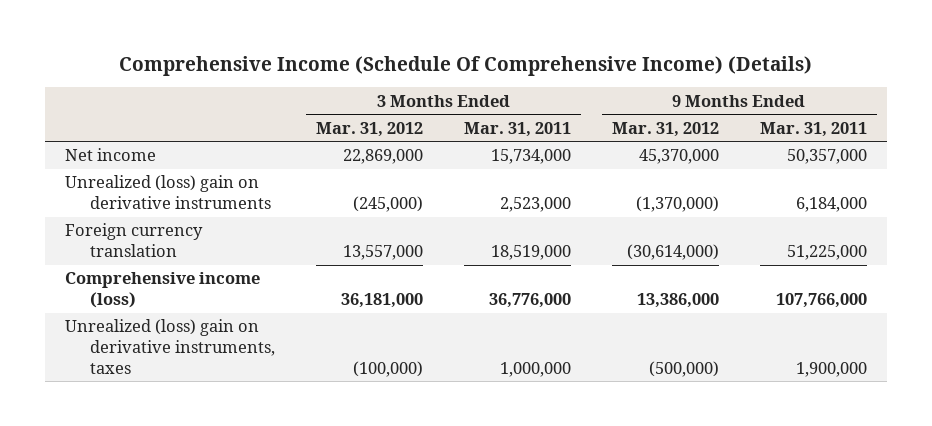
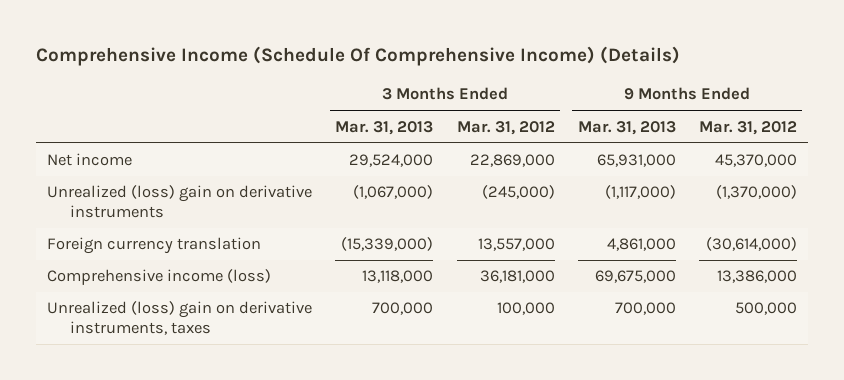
[463,121,571,137] Mar. 31, 2011 -> none
[759,121,867,137] Mar. 31, 2011 -> none
none -> [335,120,434,135] Mar. 31, 2013
none -> [577,120,676,135] Mar. 31, 2013
[353,360,424,377] (100,000) -> [496,302,555,316] 100,000
[648,360,719,377] (500,000) -> [734,302,797,316] 500,000

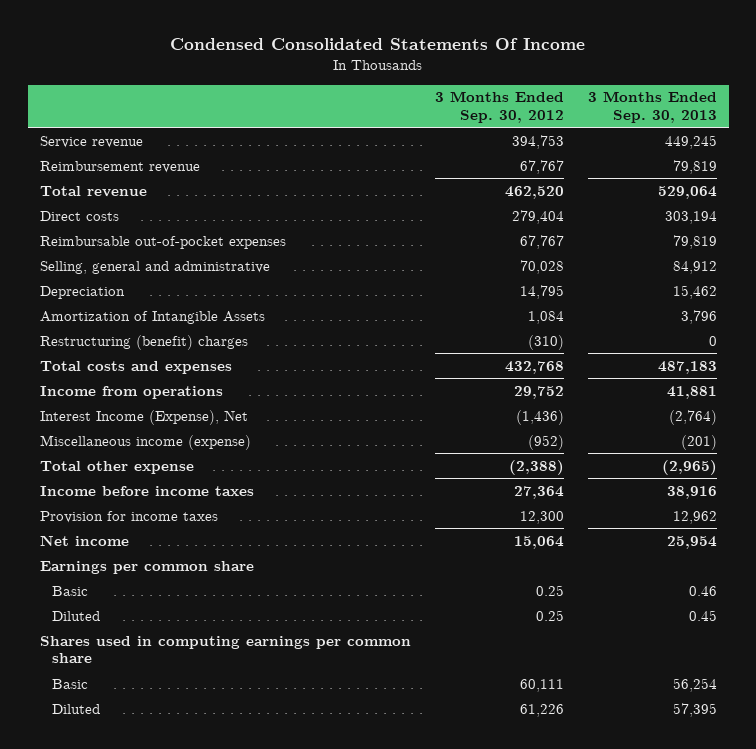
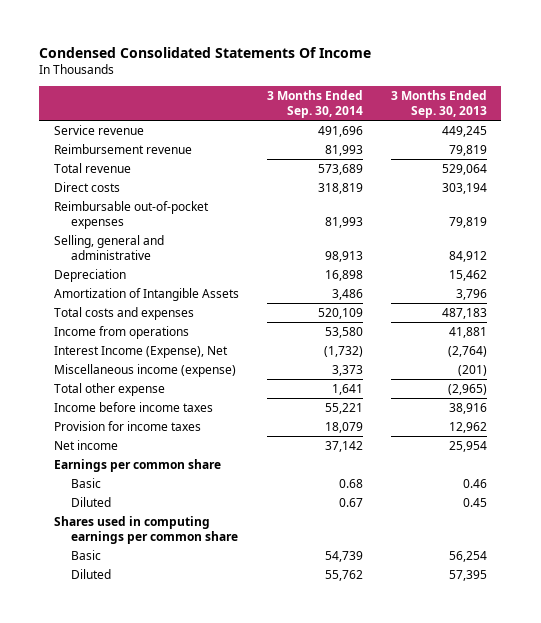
[434,91,564,123] 3 Months Ended Sep. 30, 2012 -> none
none -> [266,90,363,119] 3 Months Ended Sep. 30, 2014
[39,334,248,350] Restructuring (benefit) charges -> none

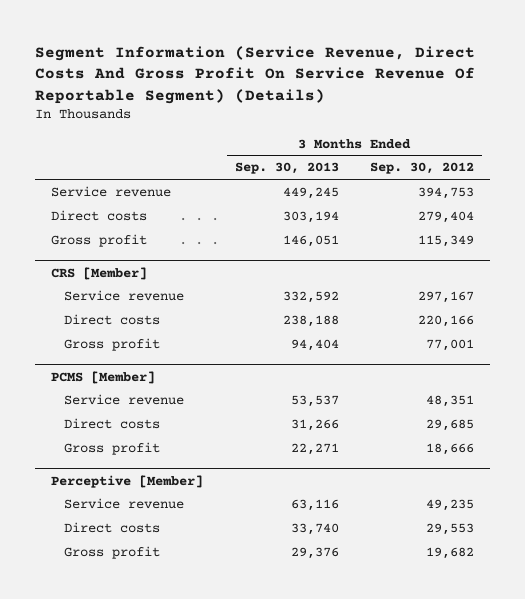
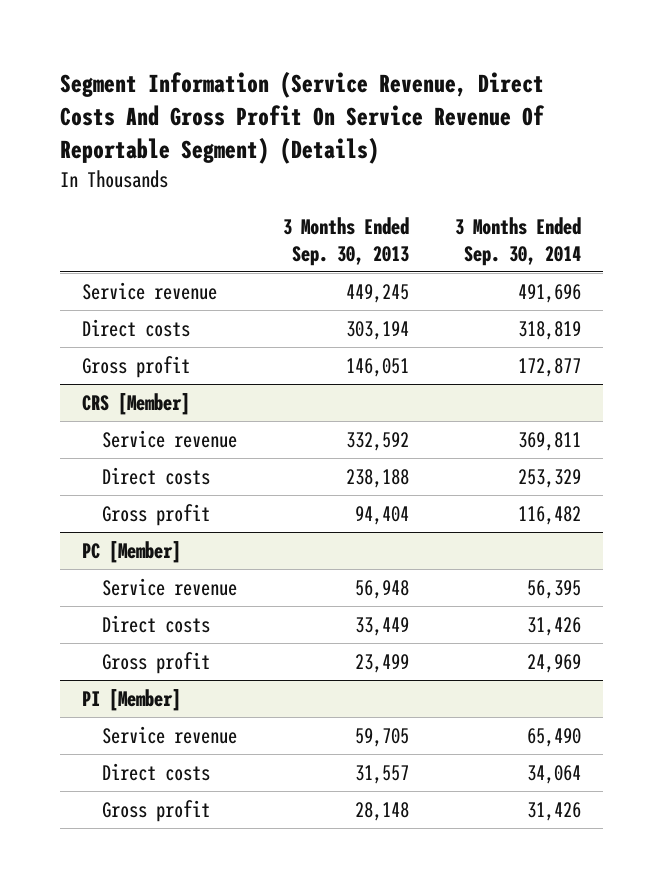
[370,162,475,175] Sep. 30, 2012 -> none
none -> [454,216,581,266] 3 Months Ended Sep. 30, 2014
[50,370,155,384] PCMS [Member] -> none
[50,474,203,488] Perceptive [Member] -> none
none -> [82,540,182,563] PC [Member]
[290,394,339,407] 53,537 -> [354,579,409,599] 56,948
[290,418,339,431] 31,266 -> [354,616,409,636] 33,449
[290,442,339,455] 22,271 -> [354,653,409,673] 23,499
none -> [82,688,182,711] PI [Member]
[290,498,339,511] 63,116 -> [354,727,409,747] 59,705
[290,522,339,535] 33,740 -> [354,764,409,784] 31,557
[290,546,339,559] 29,376 -> [354,801,409,821] 28,148

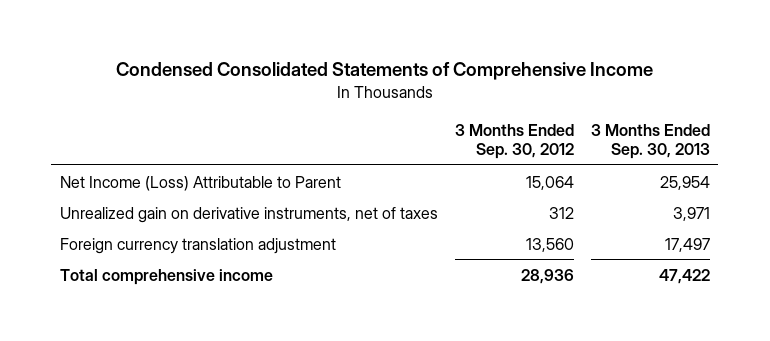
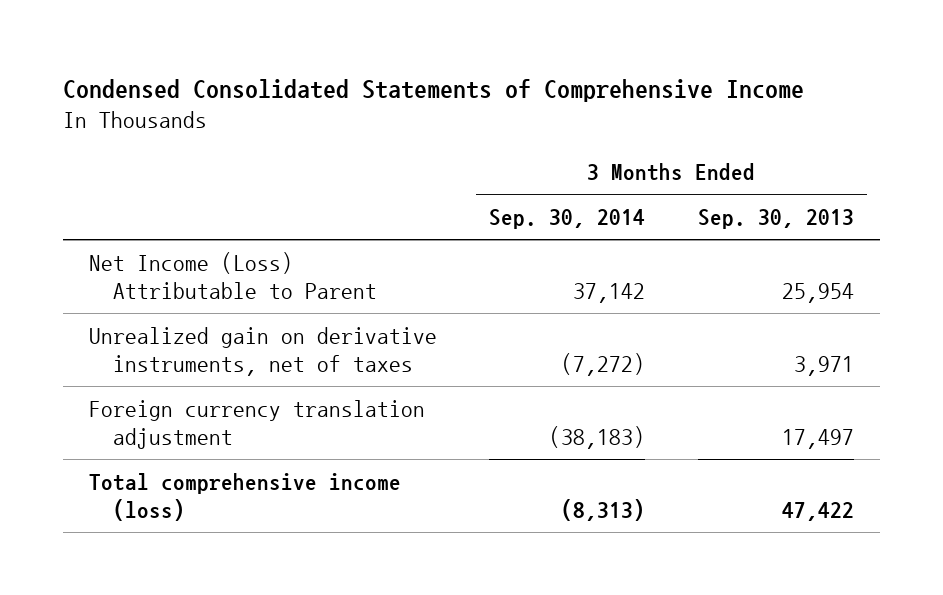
[454,123,574,159] 3 Months Ended Sep. 30, 2012 -> none
none -> [489,209,646,230] Sep. 30, 2014
[59,268,273,285] Total comprehensive income -> [89,472,402,521] Total comprehensive income (loss)

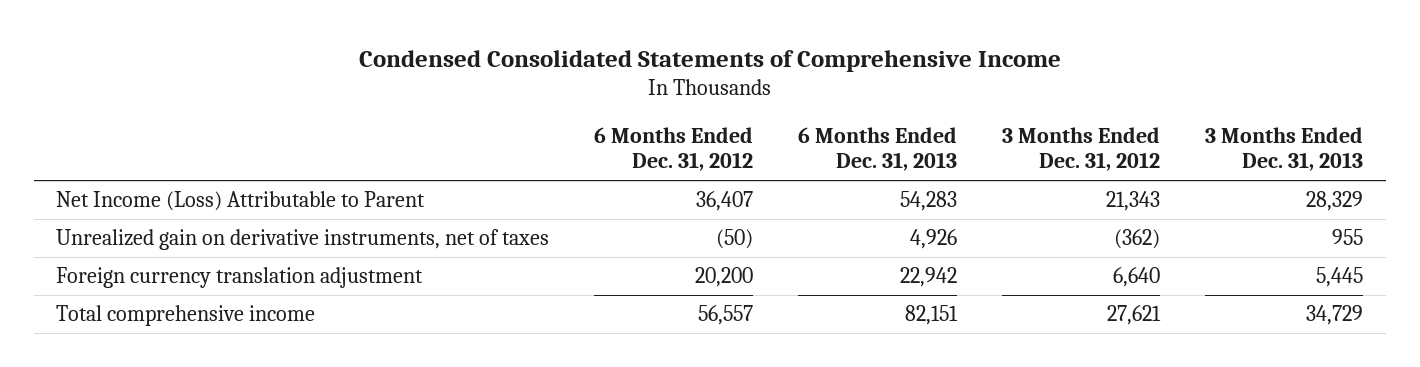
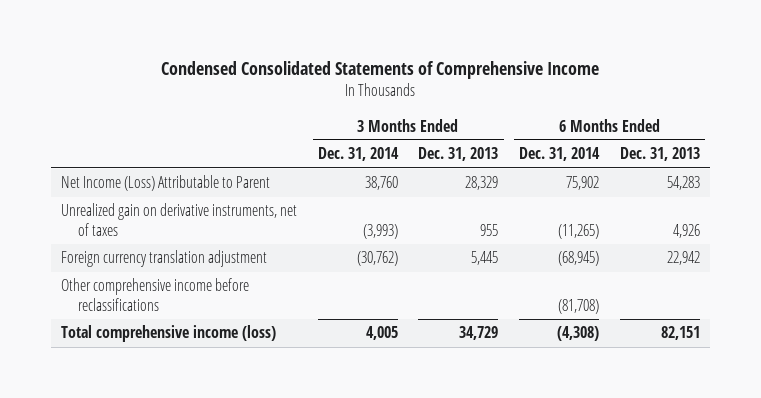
[594,126,754,172] 6 Months Ended Dec. 31, 2012 -> none
[1002,126,1161,172] 3 Months Ended Dec. 31, 2012 -> none
none -> [317,147,399,162] Dec. 31, 2014
none -> [519,147,601,162] Dec. 31, 2014
none -> [61,278,250,312] Other comprehensive income before reclassifications
[56,305,316,327] Total comprehensive income -> [61,325,277,343] Total comprehensive income (loss)

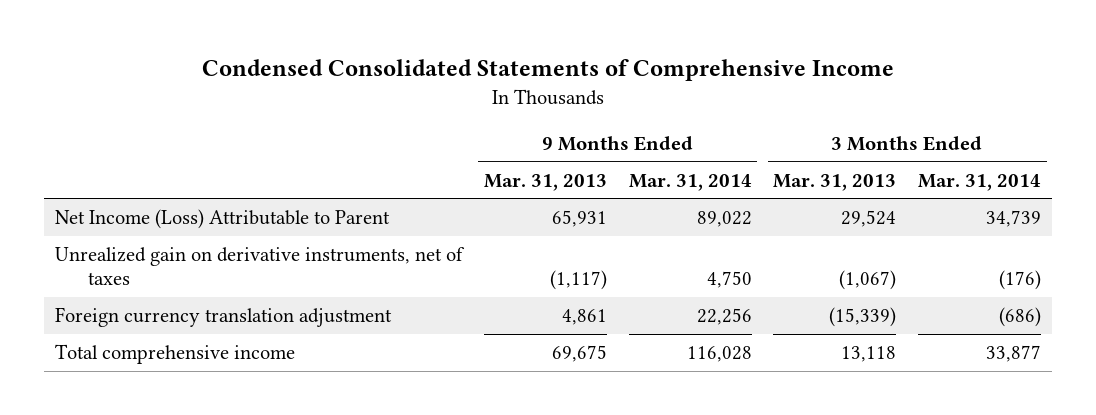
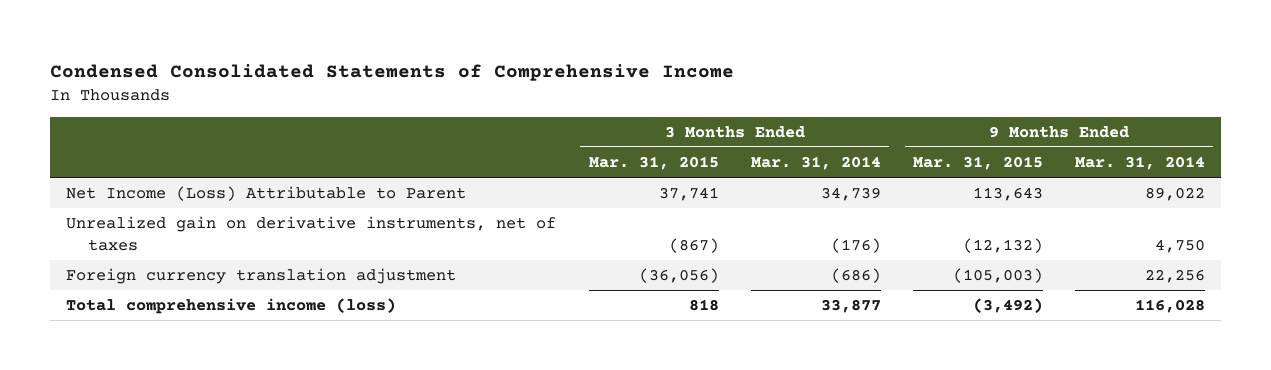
[483,173,607,191] Mar. 31, 2013 -> none
[773,173,897,191] Mar. 31, 2013 -> none
none -> [588,156,719,171] Mar. 31, 2015
none -> [912,156,1043,171] Mar. 31, 2015
[54,344,295,365] Total comprehensive income -> [66,298,397,315] Total comprehensive income (loss)

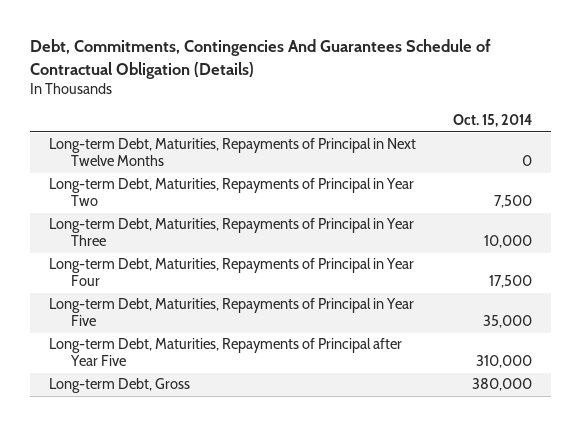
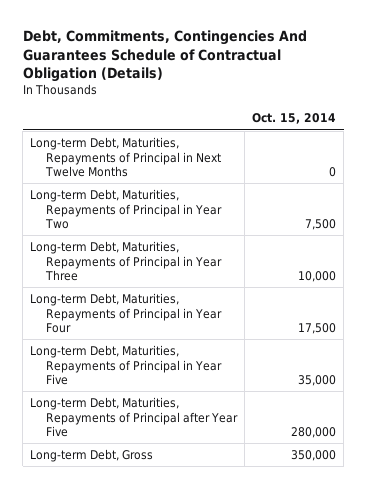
[476,355,533,369] 310,000 -> [291,427,337,439] 280,000
[472,378,533,392] 380,000 -> [291,449,337,461] 350,000

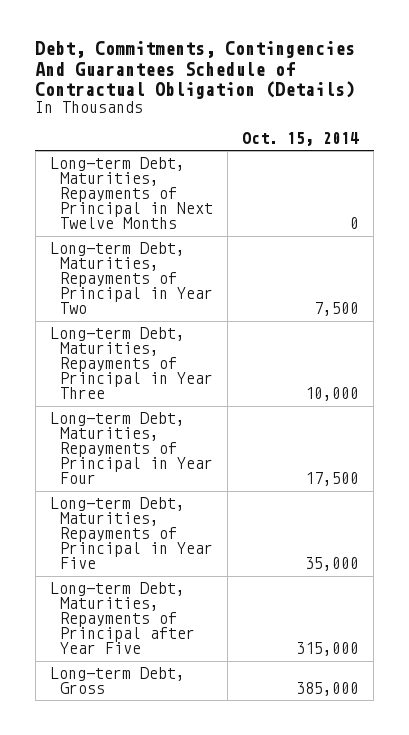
[291,427,337,439] 280,000 -> [296,642,360,657] 315,000
[291,449,337,461] 350,000 -> [296,682,360,697] 385,000

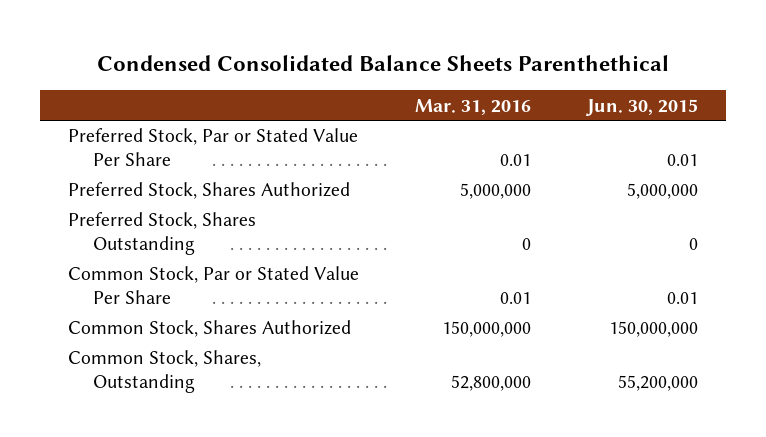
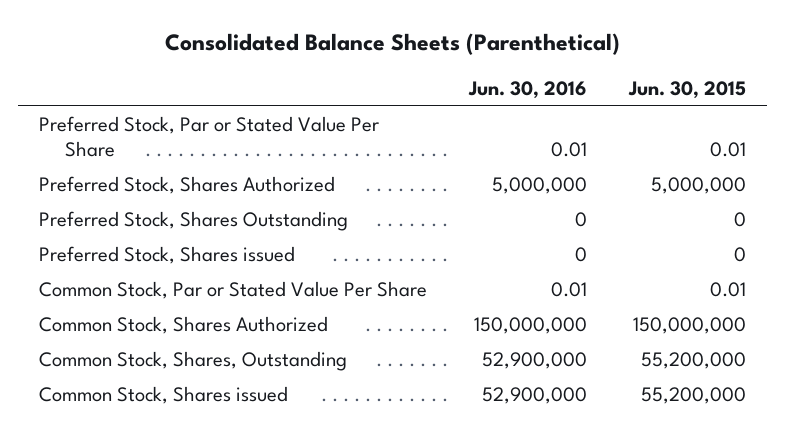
[97,54,670,71] Condensed Consolidated Balance Sheets Parenthethical -> [164,33,620,56] Consolidated Balance Sheets (Parenthetical)
[415,98,532,115] Mar. 31, 2016 -> none
none -> [468,81,588,100] Jun. 30, 2016
none -> [39,246,296,265] Preferred Stock, Shares issued
none -> [39,386,289,405] Common Stock, Shares issued

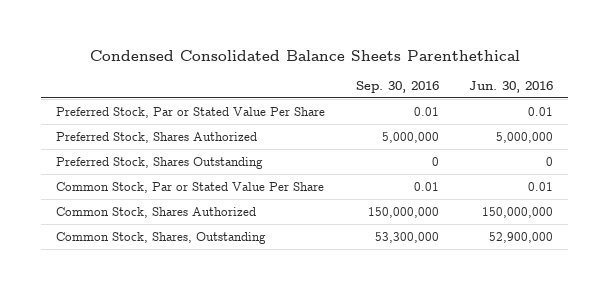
[164,33,620,56] Consolidated Balance Sheets (Parenthetical) -> [89,49,520,61] Condensed Consolidated Balance Sheets Parenthethical
[628,81,747,100] Jun. 30, 2015 -> none
none -> [355,80,439,93] Sep. 30, 2016
[39,246,296,265] Preferred Stock, Shares issued -> none
[39,386,289,405] Common Stock, Shares issued -> none

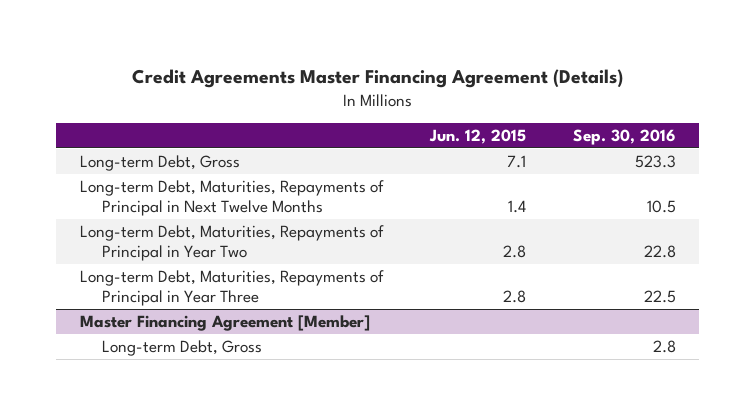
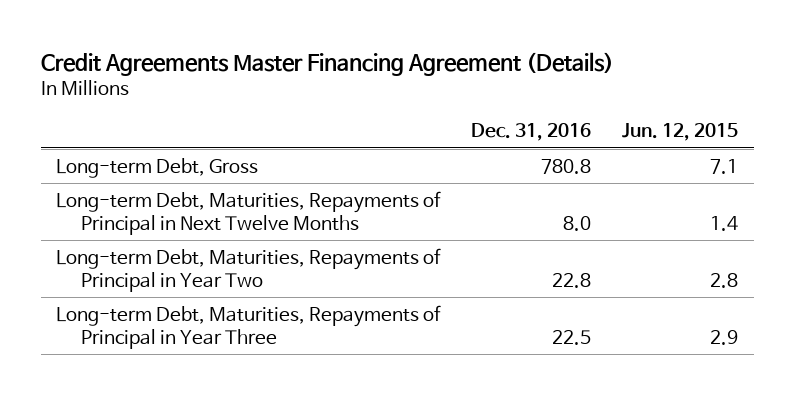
[572,128,676,145] Sep. 30, 2016 -> none
none -> [471,123,592,142] Dec. 31, 2016
[79,315,370,332] Master Financing Agreement [Member] -> none
[101,340,262,357] Long-term Debt, Gross -> none
[503,290,527,304] 2.8 -> [710,329,739,345] 2.9

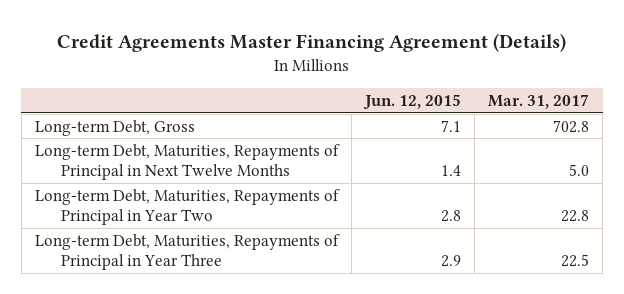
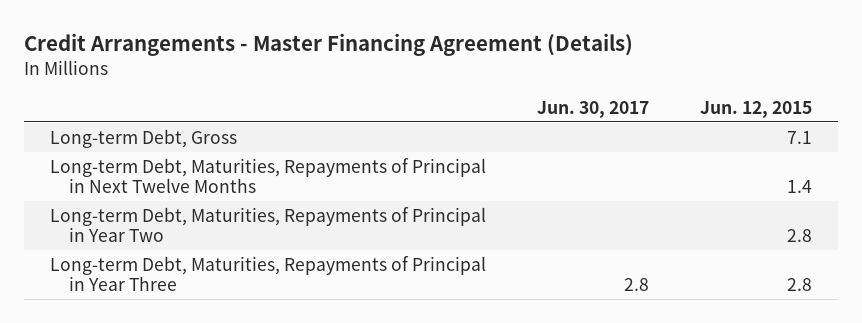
[57,32,567,52] Credit Agreements Master Financing Agreement (Details) -> [24,33,634,57] Credit Arrangements - Master Financing Agreement (Details)
[488,93,590,109] Mar. 31, 2017 -> none
none -> [536,100,649,118] Jun. 30, 2017
[441,254,462,267] 2.9 -> [787,278,813,292] 2.8

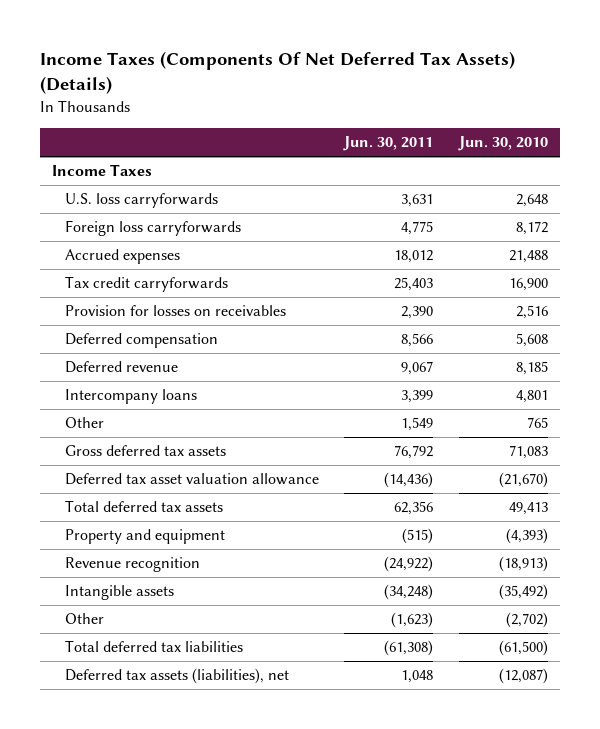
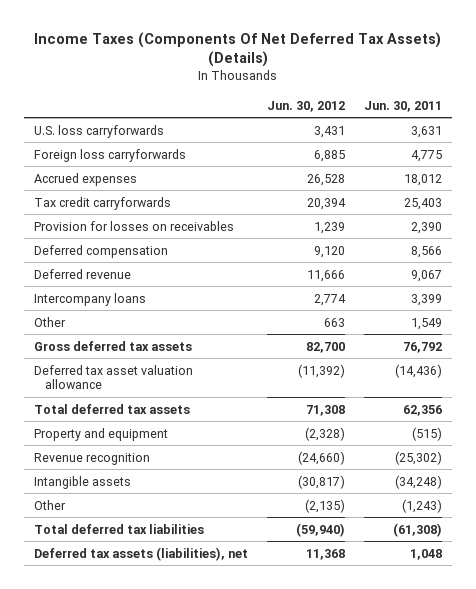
[457,136,548,152] Jun. 30, 2010 -> none
none -> [266,100,345,112] Jun. 30, 2012
[52,164,153,177] Income Taxes -> none
[384,556,434,573] (24,922) -> [395,450,443,465] (25,302)
[391,612,434,629] (1,623) -> [402,498,443,513] (1,243)

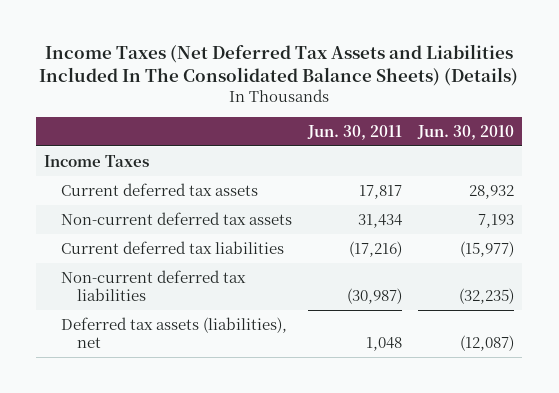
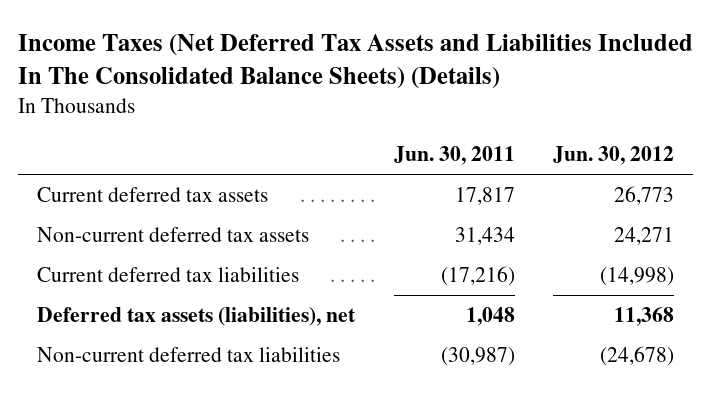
[417,124,515,140] Jun. 30, 2010 -> none
none -> [553,146,675,166] Jun. 30, 2012
[44,154,150,167] Income Taxes -> none
[60,269,246,301] Non-current deferred tax liabilities -> [37,346,341,362] Non-current deferred tax liabilities

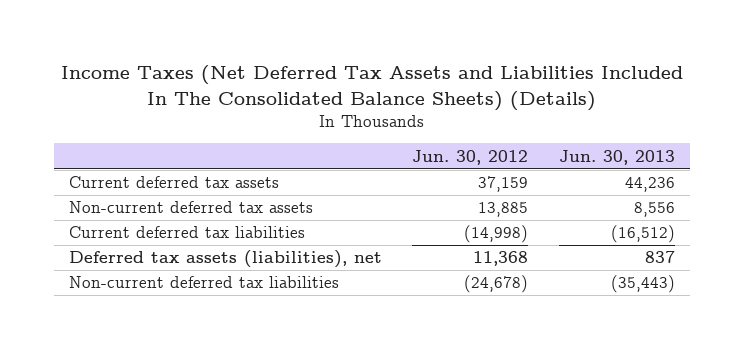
[393,146,515,166] Jun. 30, 2011 -> none
none -> [558,149,675,165] Jun. 30, 2013
[614,185,675,205] 26,773 -> [478,176,529,193] 37,159
[614,226,675,245] 24,271 -> [478,202,529,218] 13,885

